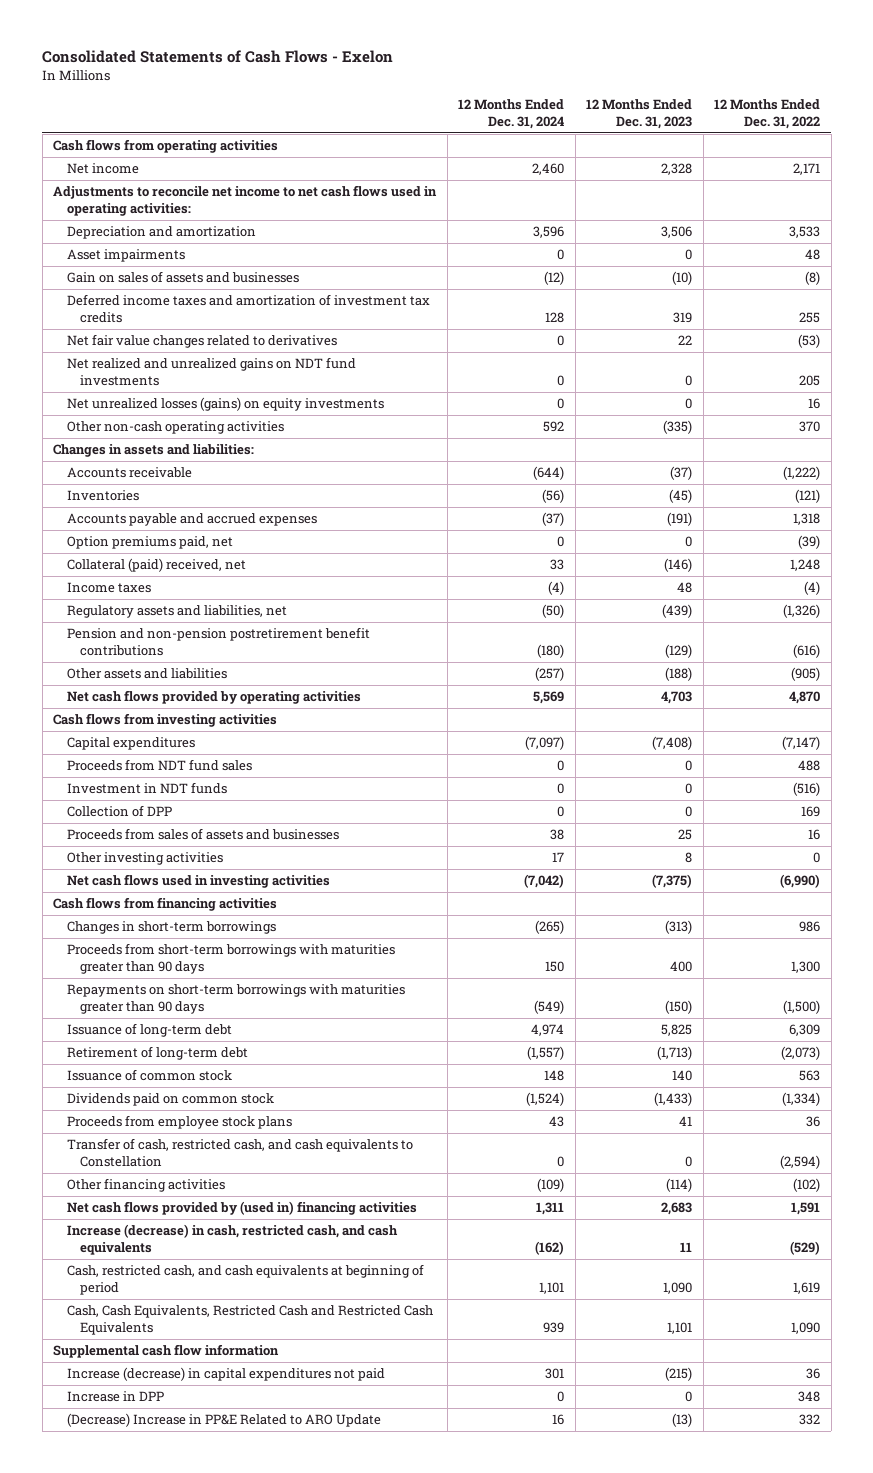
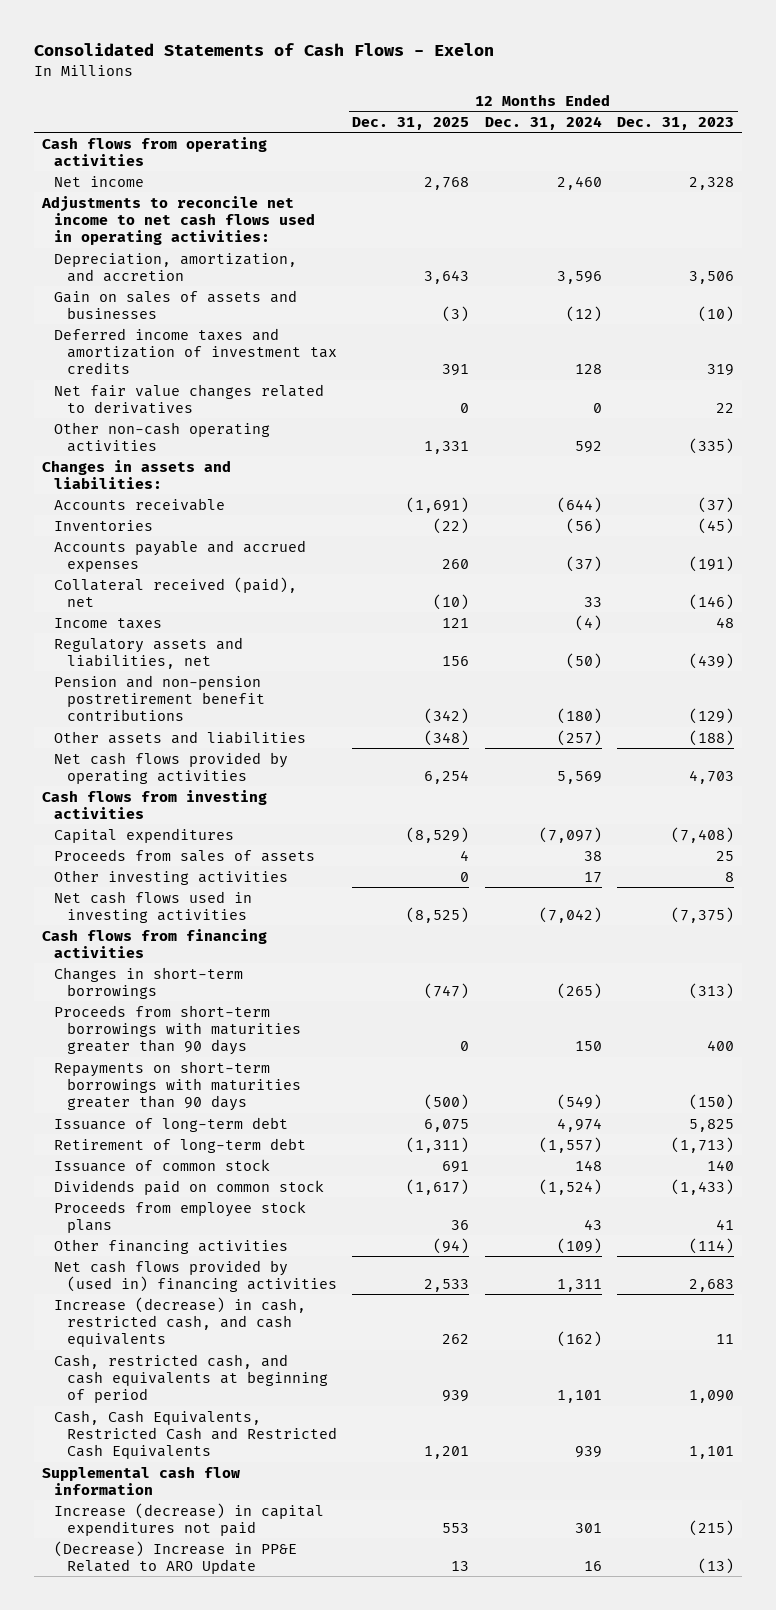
[714,99,821,129] 12 Months Ended Dec. 31, 2022 -> none
none -> [352,116,470,130] Dec. 31, 2025
[66,249,185,263] Asset impairments -> none
[66,226,256,240] Depreciation and amortization -> [54,252,298,282] Depreciation, amortization, and accretion
[66,357,356,387] Net realized and unrealized gains on NDT fund investments -> none
[66,397,384,412] Net unrealized losses (gains) on equity investments -> none
[66,536,233,550] Option premiums paid, net -> none
[66,558,246,573] Collateral (paid) received, net -> [54,576,298,607] Collateral received (paid), net
[66,759,252,772] Proceeds from NDT fund sales -> none
[66,782,227,795] Investment in NDT funds -> none
[66,805,172,818] Collection of DPP -> none
[66,828,339,841] Proceeds from sales of assets and businesses -> [54,848,316,862] Proceeds from sales of assets
[66,1138,413,1168] Transfer of cash, restricted cash, and cash equivalents to Constellation -> none
[66,1391,164,1403] Increase in DPP -> none

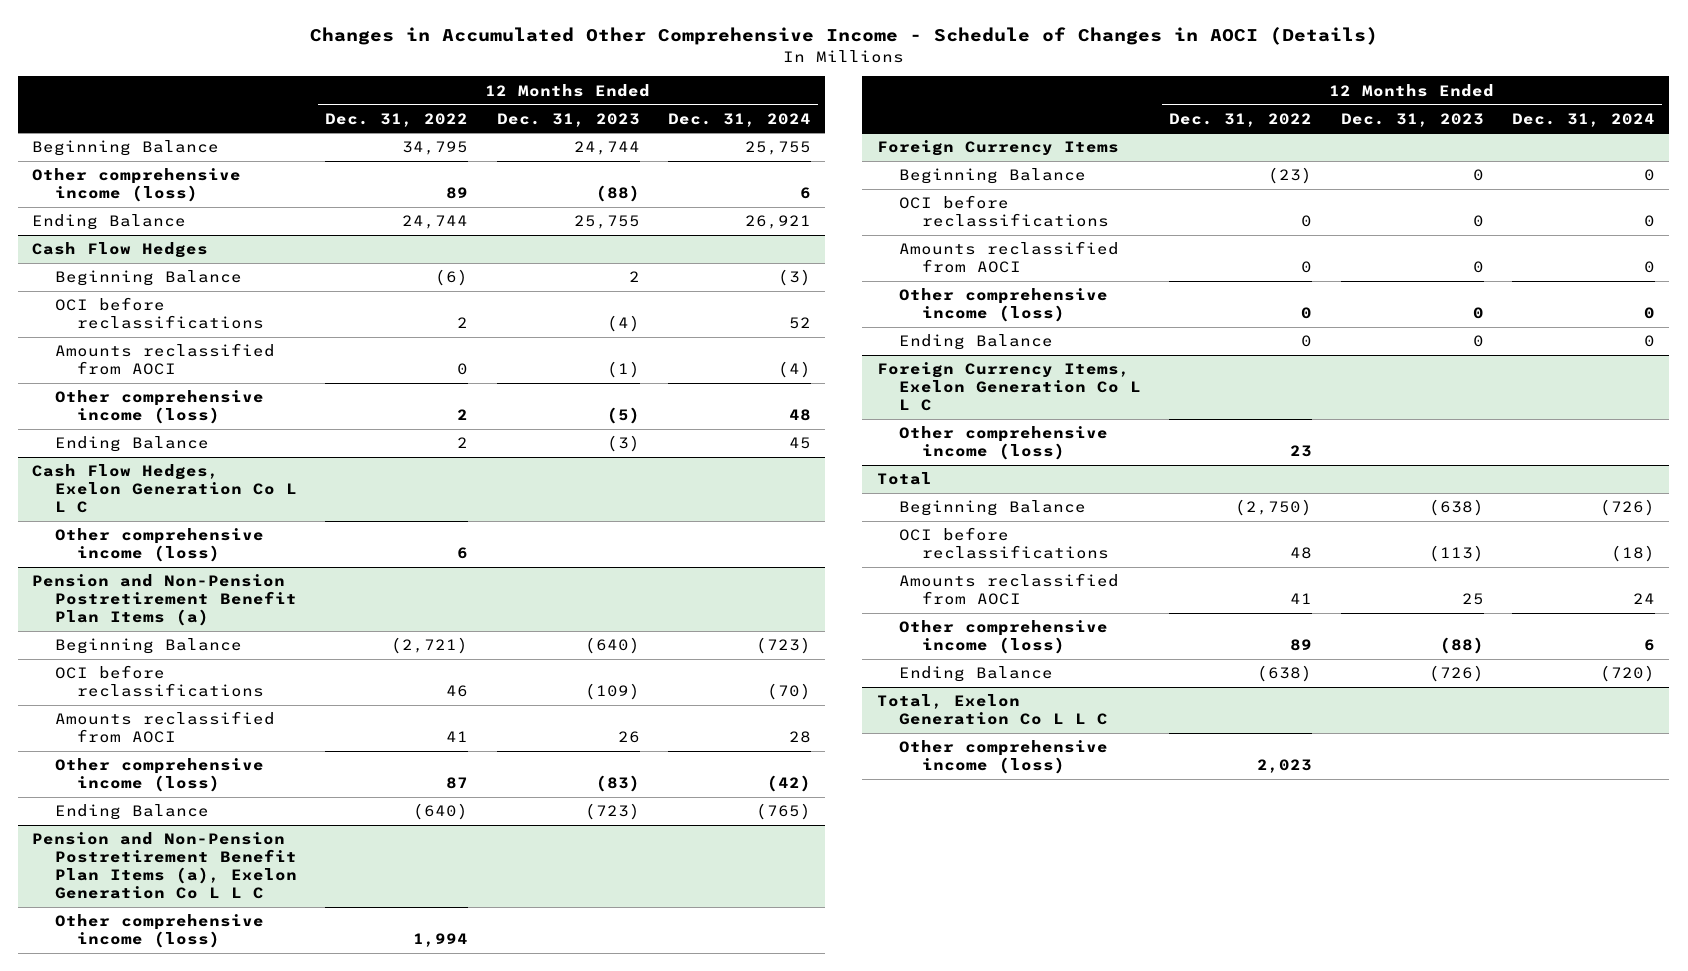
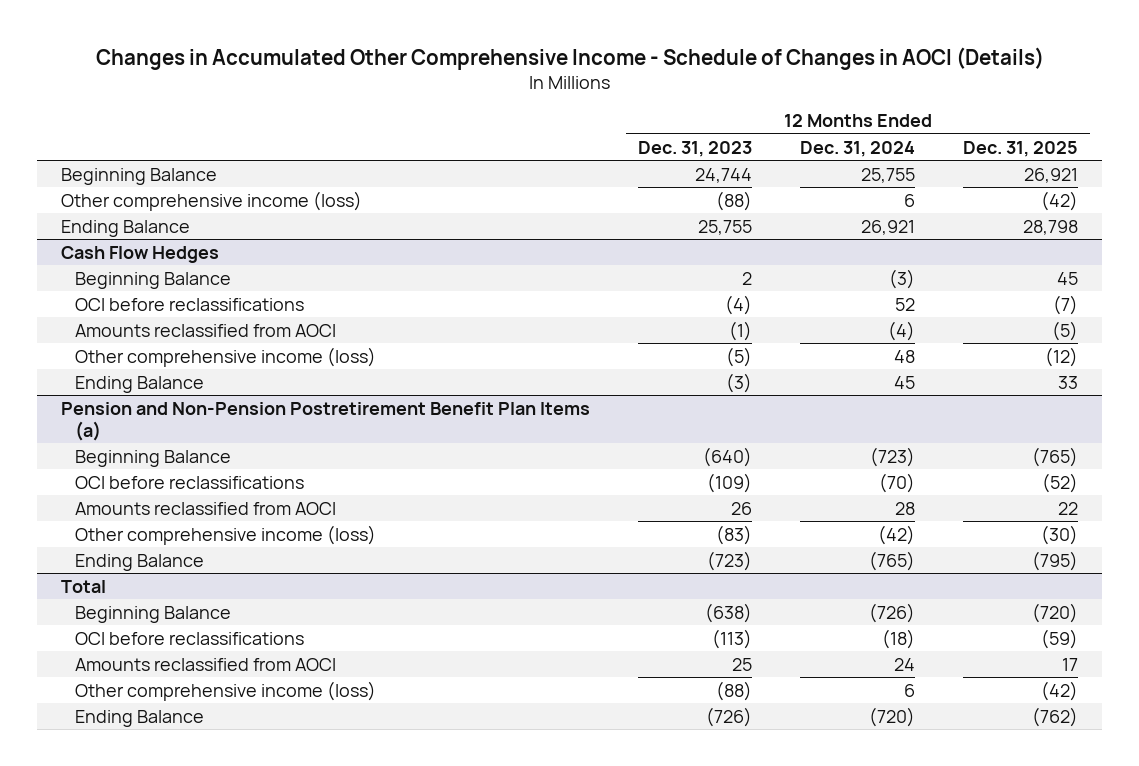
[325,112,469,127] Dec. 31, 2022 -> none
none -> [963,140,1079,157] Dec. 31, 2025
[32,464,297,513] Cash Flow Hedges, Exelon Generation Co L L C -> none
[54,528,264,563] Other comprehensive income (loss) -> none
[32,832,297,899] Pension and Non-Pension Postretirement Benefit Plan Items (a), Exelon Generation Co L L C -> none
[54,914,264,949] Other comprehensive income (loss) -> none
[876,140,1119,157] Foreign Currency Items -> none
[899,168,1087,185] Beginning Balance -> none
[899,195,1109,228] OCI before reclassifications -> none
[899,241,1120,274] Amounts reclassified from AOCI -> none
[899,288,1109,323] Other comprehensive income (loss) -> none
[899,334,1054,351] Ending Balance -> none
[876,362,1142,411] Foreign Currency Items, Exelon Generation Co L L C -> none
[899,426,1109,461] Other comprehensive income (loss) -> none
[876,694,1109,726] Total, Exelon Generation Co L L C -> none
[899,740,1109,775] Other comprehensive income (loss) -> none

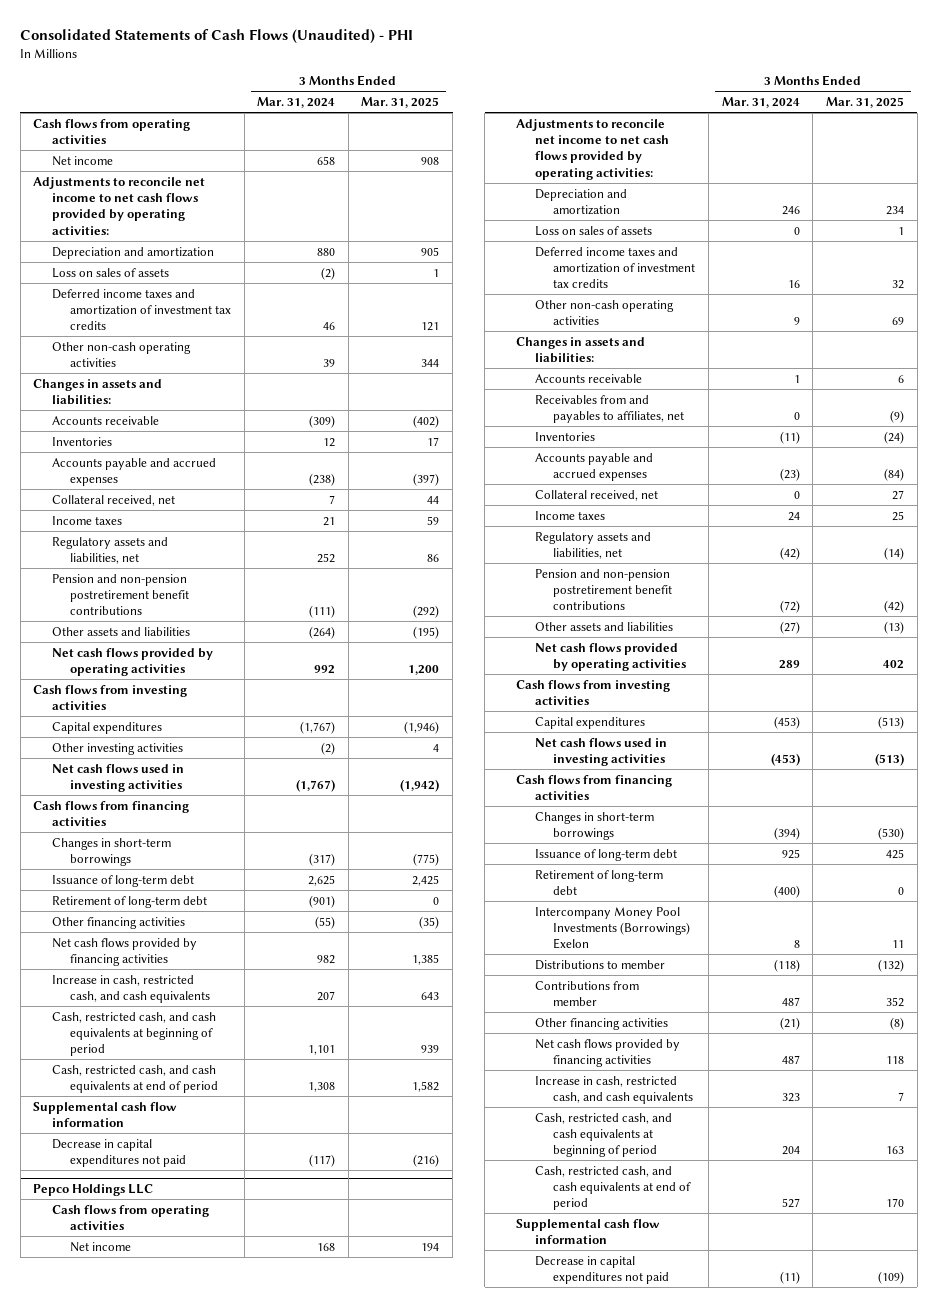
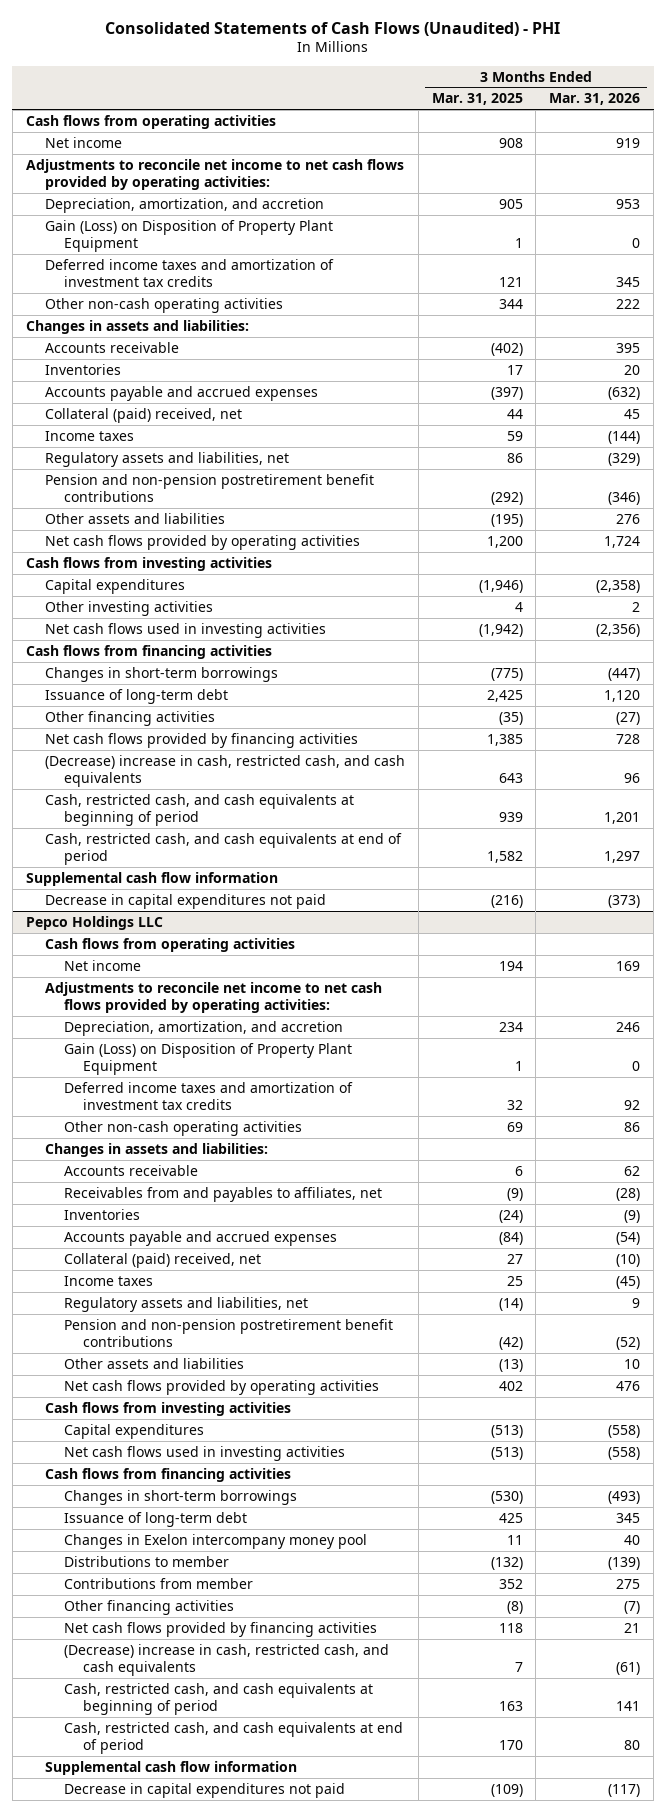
[257,97,336,109] Mar. 31, 2024 -> none
none -> [549,93,641,106] Mar. 31, 2026
[51,246,214,259] Depreciation and amortization -> [44,197,324,213] Depreciation, amortization, and accretion
[51,267,169,278] Loss on sales of assets -> [44,219,333,253] Gain (Loss) on Disposition of Property Plant Equipment
[51,494,175,506] Collateral received, net -> [44,407,242,423] Collateral (paid) received, net
[51,895,207,908] Retirement of long-term debt -> none
[51,974,211,1003] Increase in cash, restricted cash, and cash equivalents -> [44,754,405,788] (Decrease) increase in cash, restricted cash, and cash equivalents
[534,188,627,215] Depreciation and amortization -> [63,1020,343,1036] Depreciation, amortization, and accretion
[534,225,652,236] Loss on sales of assets -> [63,1042,352,1076] Gain (Loss) on Disposition of Property Plant Equipment
[534,489,658,501] Collateral received, net -> [63,1252,261,1268] Collateral (paid) received, net
[534,869,663,895] Retirement of long-term debt -> none
[534,906,690,950] Intercompany Money Pool Investments (Borrowings) Exelon -> [63,1533,367,1549] Changes in Exelon intercompany money pool
[534,1075,693,1104] Increase in cash, restricted cash, and cash equivalents -> [63,1643,389,1677] (Decrease) increase in cash, restricted cash, and cash equivalents

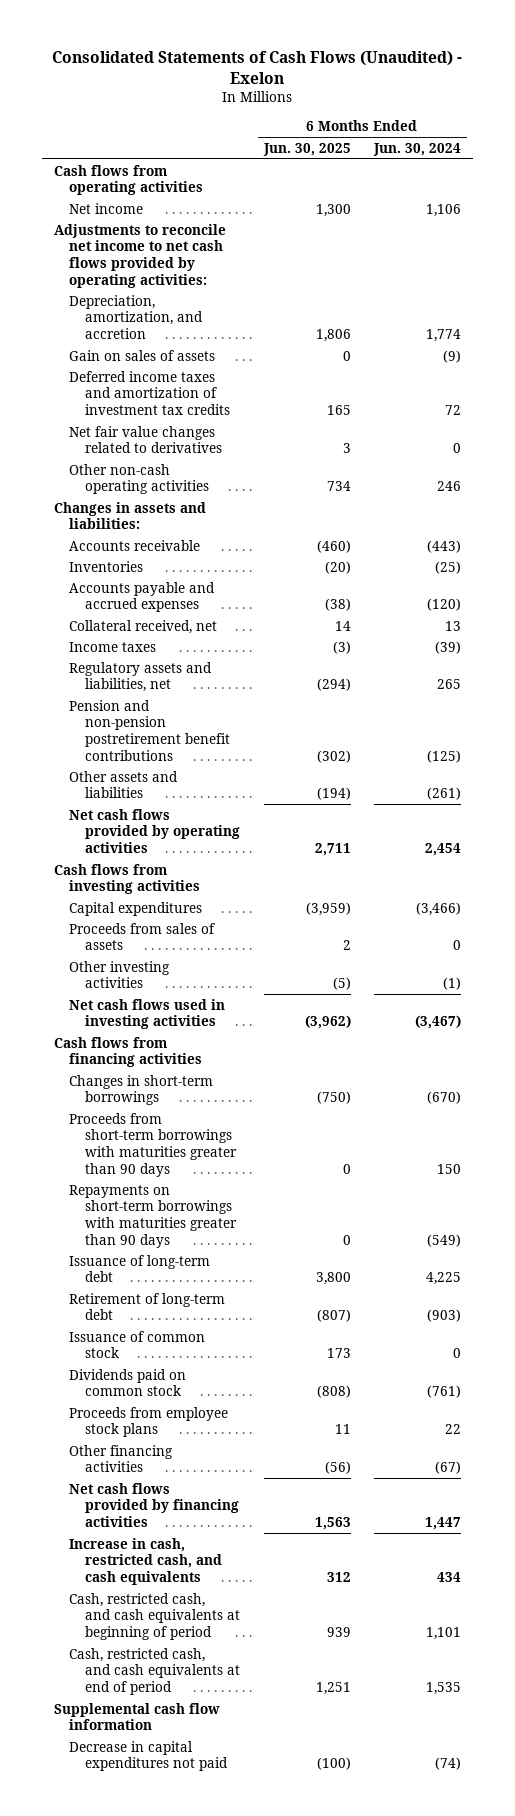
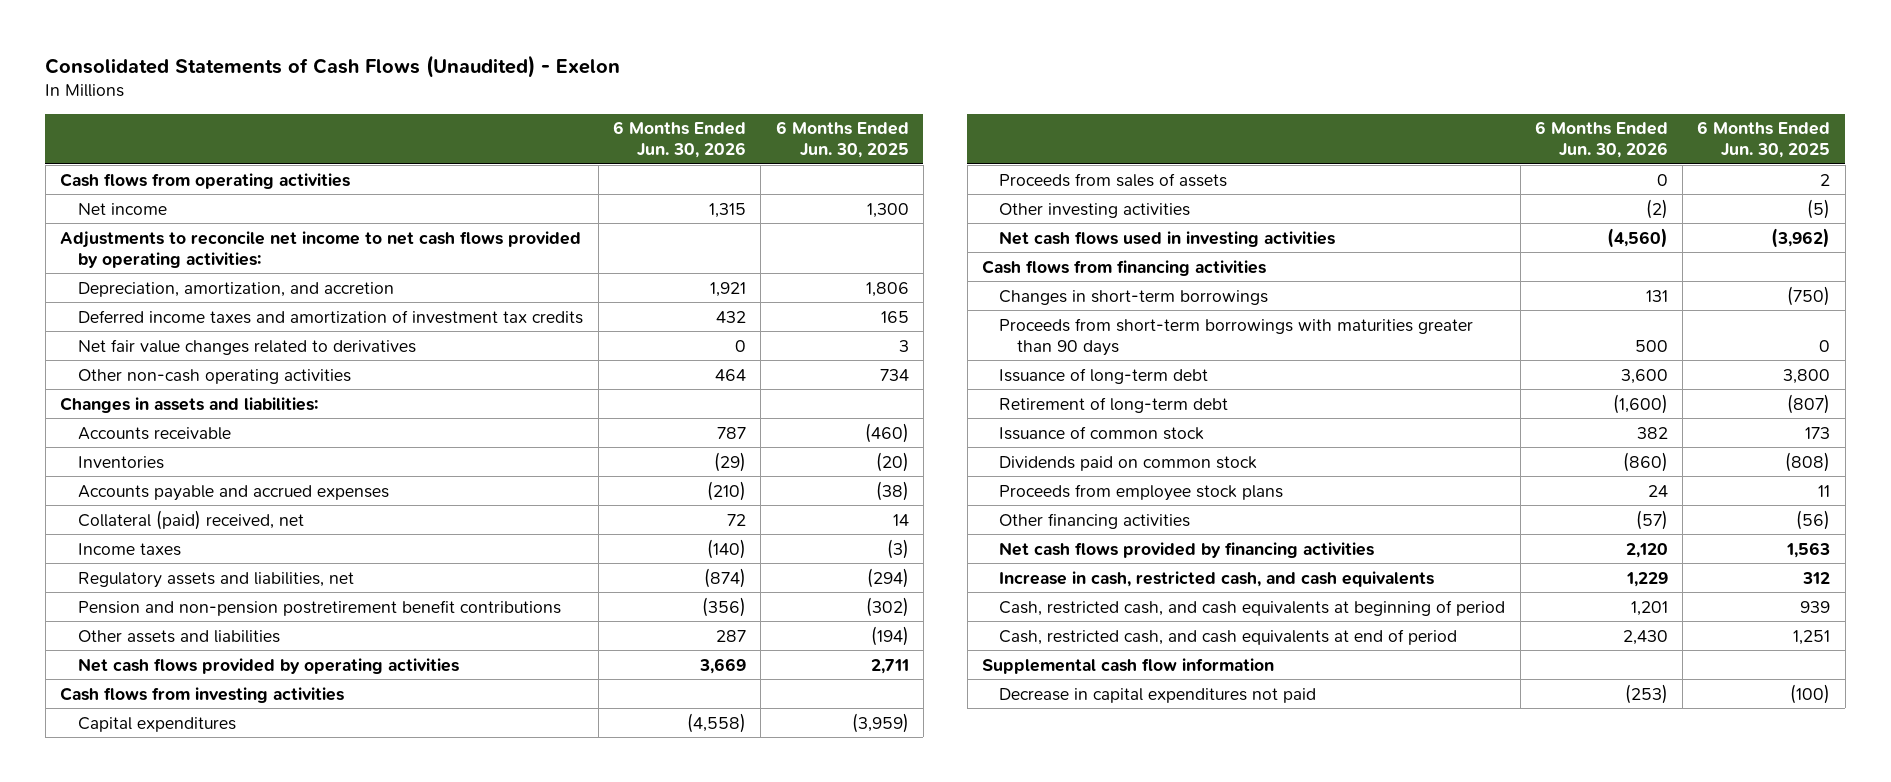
[372,142,461,156] Jun. 30, 2024 -> none
none -> [613,121,747,159] 6 Months Ended Jun. 30, 2026
[69,349,216,361] Gain on sales of assets -> none
[69,619,218,634] Collateral received, net -> [77,509,304,530] Collateral (paid) received, net
[69,1184,238,1248] Repayments on short-term borrowings with maturities greater than 90 days -> none

